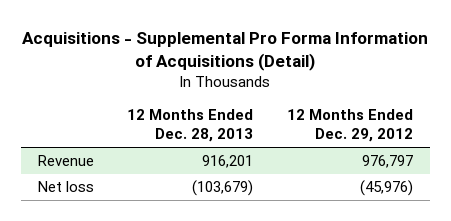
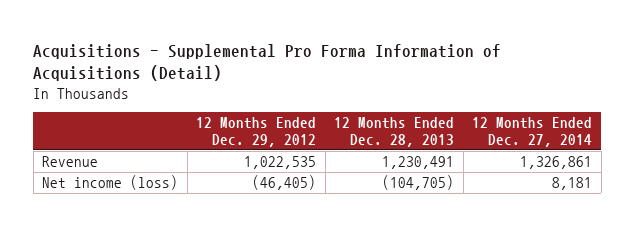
none -> [472,117,593,148] 12 Months Ended Dec. 27, 2014
[202,155,254,169] 916,201 -> [382,155,455,169] 1,230,491
[361,155,413,169] 976,797 -> [244,155,317,169] 1,022,535
[37,181,94,193] Net loss -> [42,174,179,190] Net income (loss)
[192,180,254,197] (103,679) -> [382,174,455,190] (104,705)
[359,180,413,197] (45,976) -> [252,174,317,190] (46,405)

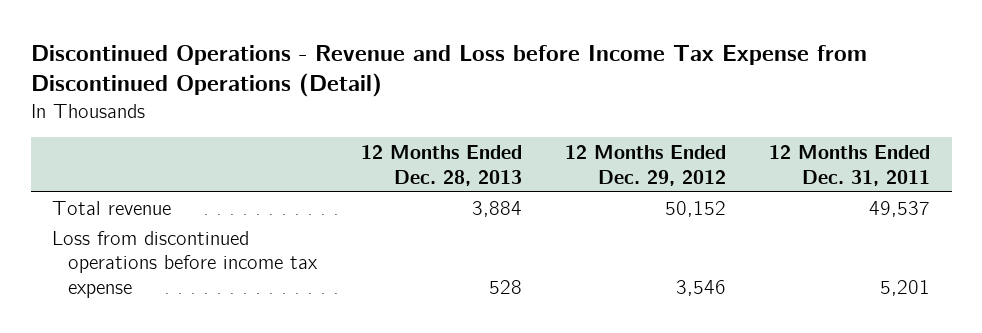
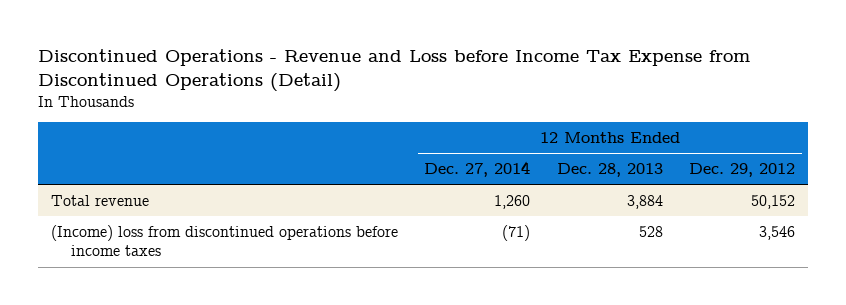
[769,144,931,186] 12 Months Ended Dec. 31, 2011 -> none
none -> [424,161,531,178] Dec. 27, 2014
[52,230,319,298] Loss from discontinued operations before income tax expense -> [50,224,398,257] (Income) loss from discontinued operations before income taxes

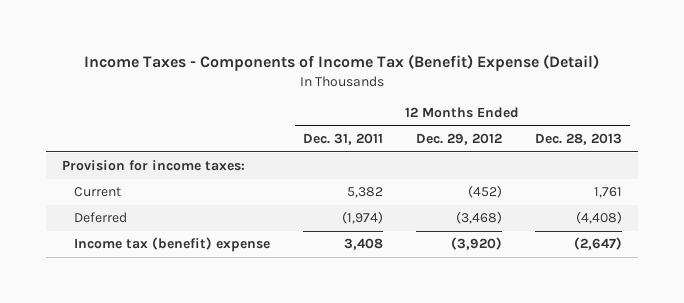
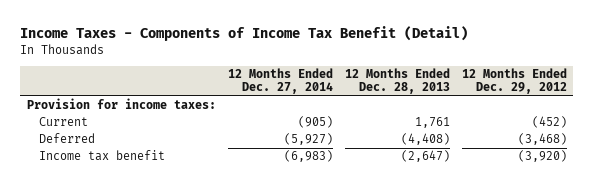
[84,54,600,72] Income Taxes - Components of Income Tax (Benefit) Expense (Detail) -> [20,26,469,42] Income Taxes - Components of Income Tax Benefit (Detail)
[302,133,383,146] Dec. 31, 2011 -> none
none -> [227,67,333,95] 12 Months Ended Dec. 27, 2014
[74,237,271,253] Income tax (benefit) expense -> [39,150,166,162] Income tax benefit

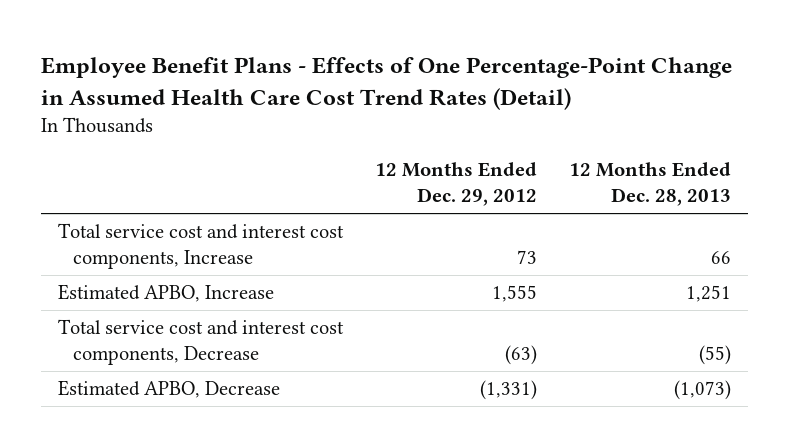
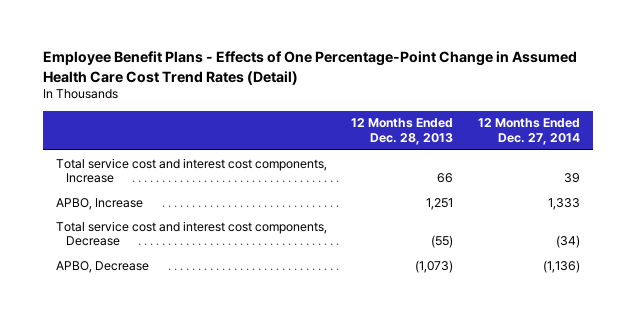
[375,162,538,207] 12 Months Ended Dec. 29, 2012 -> none
none -> [478,118,581,146] 12 Months Ended Dec. 27, 2014
[57,284,274,303] Estimated APBO, Increase -> [55,197,143,210] APBO, Increase
[57,380,280,399] Estimated APBO, Decrease -> [55,260,149,273] APBO, Decrease

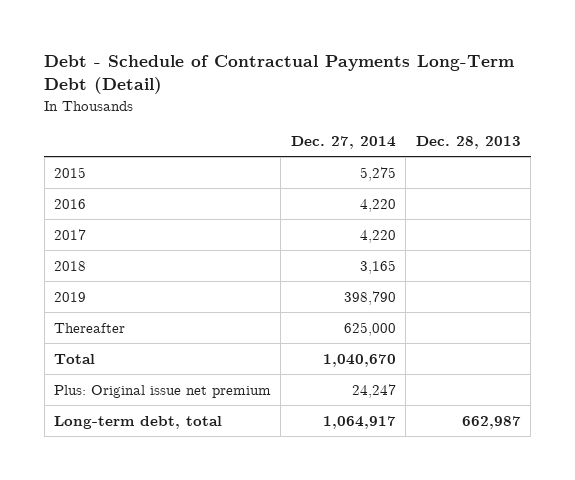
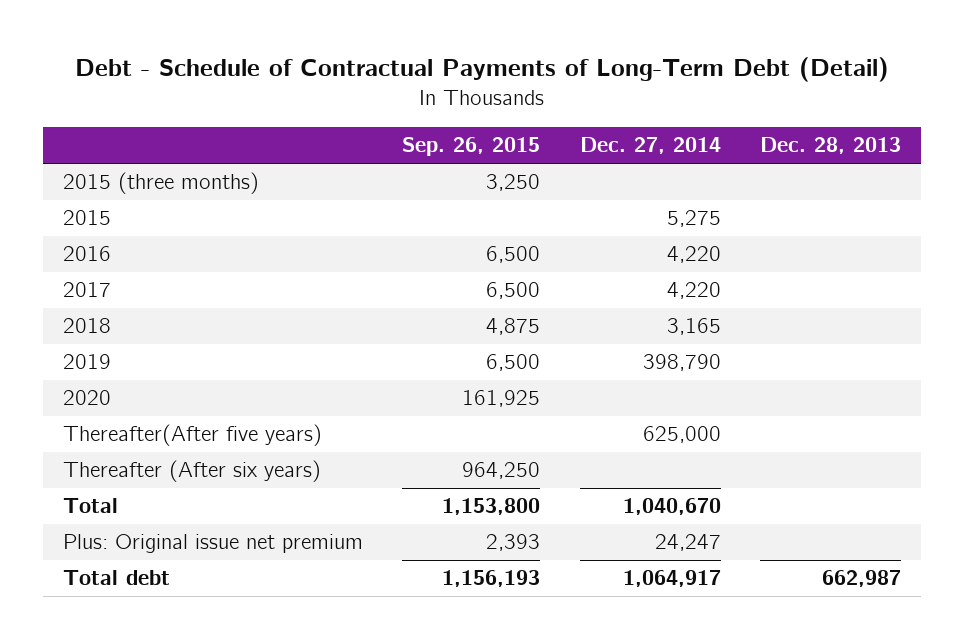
[44,55,515,95] Debt - Schedule of Contractual Payments Long-Term Debt (Detail) -> [74,57,889,83] Debt - Schedule of Contractual Payments of Long-Term Debt (Detail)
none -> [402,137,541,157] Sep. 26, 2015
none -> [62,172,259,195] 2015 (three months)
none -> [62,390,111,406] 2020
[53,322,125,333] Thereafter -> [62,424,322,447] Thereafter(After five years)
none -> [62,460,321,483] Thereafter (After six years)
[53,415,222,429] Long-term debt, total -> [62,570,170,586] Total debt

